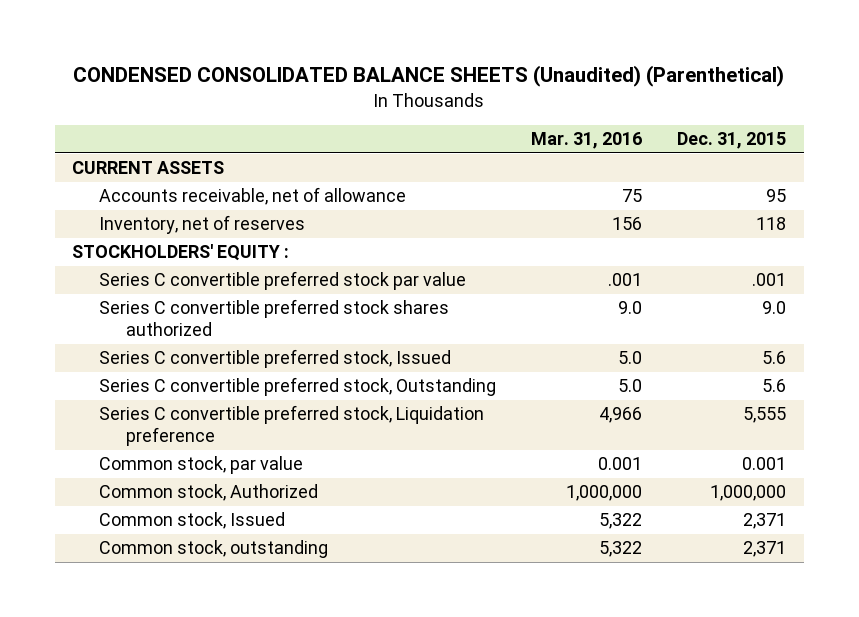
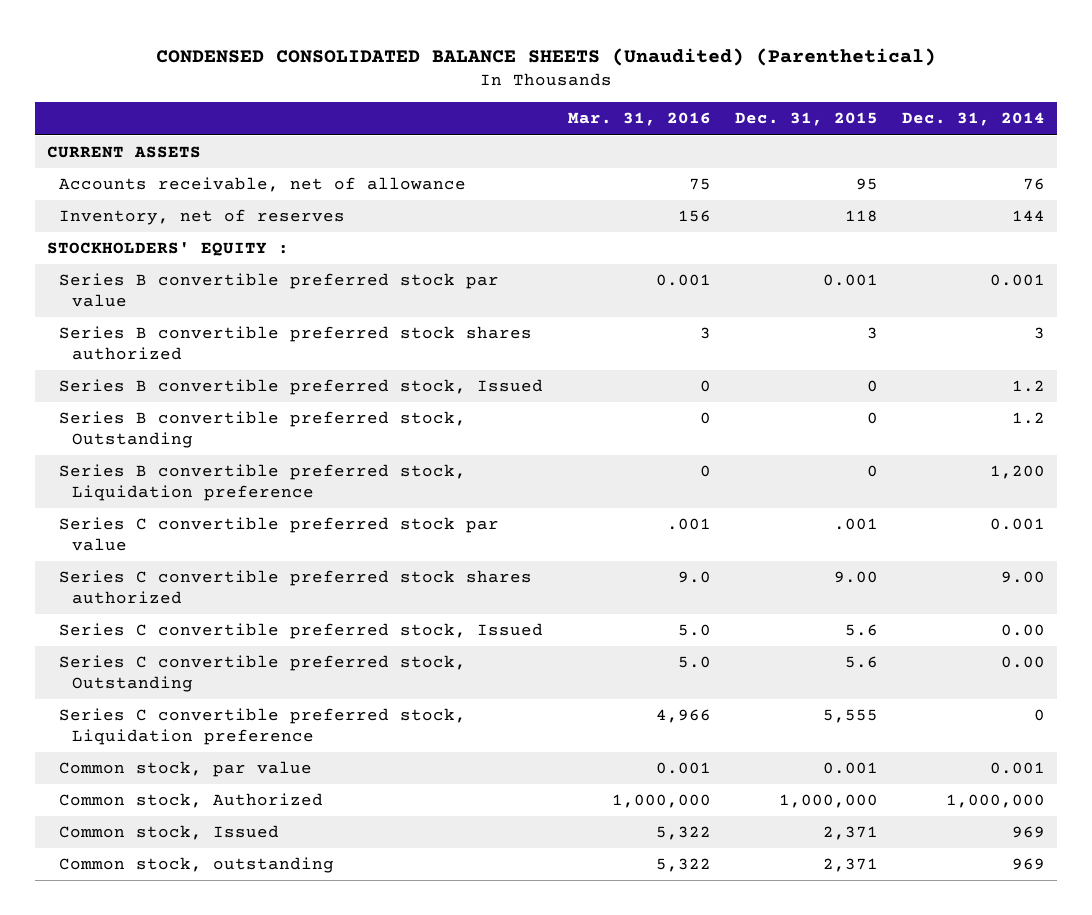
none -> [901,112,1045,127] Dec. 31, 2014
none -> [59,273,500,308] Series B convertible preferred stock par value
none -> [59,326,533,361] Series B convertible preferred stock shares authorized
none -> [59,379,544,396] Series B convertible preferred stock, Issued
none -> [59,411,467,449] Series B convertible preferred stock, Outstanding
none -> [59,464,467,502] Series B convertible preferred stock, Liquidation preference
[762,301,787,315] 9.0 -> [833,571,878,584] 9.00

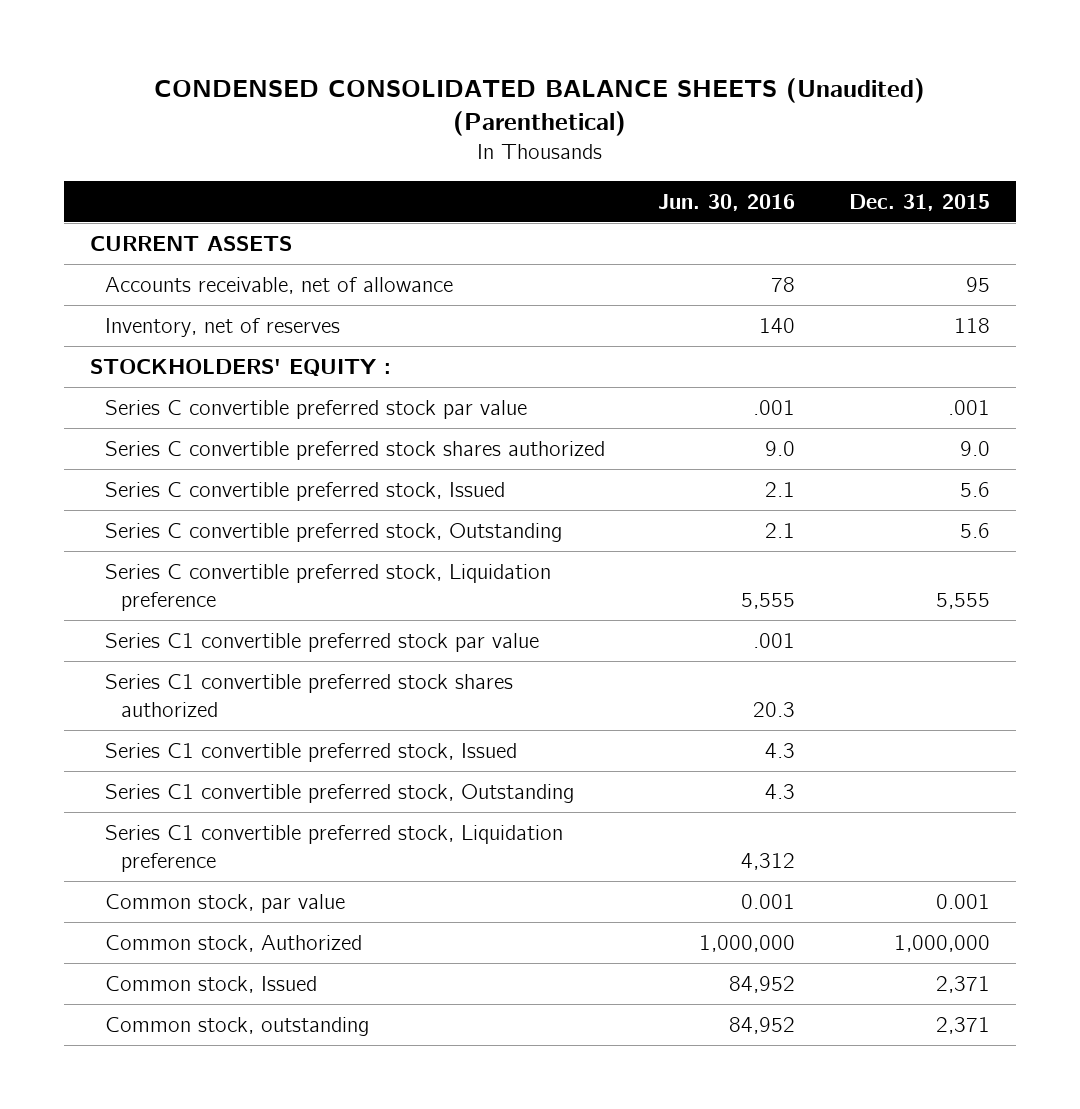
[567,112,711,127] Mar. 31, 2016 -> none
[901,112,1045,127] Dec. 31, 2014 -> none
none -> [658,193,796,211] Jun. 30, 2016
[59,273,500,308] Series B convertible preferred stock par value -> none
[59,326,533,361] Series B convertible preferred stock shares authorized -> none
[59,379,544,396] Series B convertible preferred stock, Issued -> none
[59,411,467,449] Series B convertible preferred stock, Outstanding -> none
[59,464,467,502] Series B convertible preferred stock, Liquidation preference -> none
[833,571,878,584] 9.00 -> [959,441,990,457] 9.0
none -> [105,633,540,653] Series C1 convertible preferred stock par value
none -> [105,674,514,717] Series C1 convertible preferred stock shares authorized
none -> [105,743,518,763] Series C1 convertible preferred stock, Issued
none -> [105,784,575,804] Series C1 convertible preferred stock, Outstanding
none -> [105,825,564,872] Series C1 convertible preferred stock, Liquidation preference

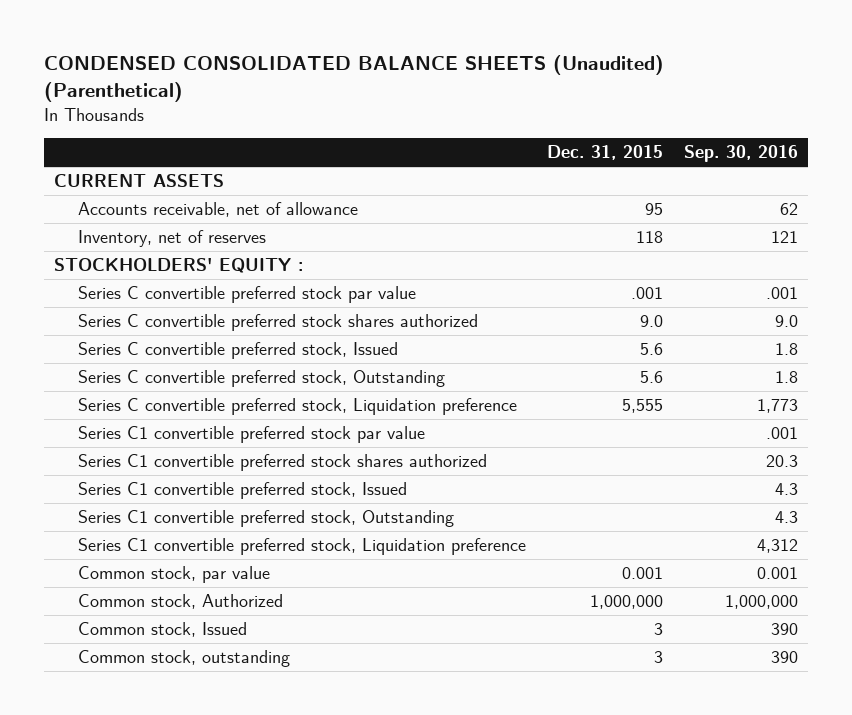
[658,193,796,211] Jun. 30, 2016 -> none
none -> [683,145,798,163] Sep. 30, 2016
[935,976,990,994] 2,371 -> [653,623,663,636] 3
[935,1017,990,1035] 2,371 -> [653,651,663,664] 3

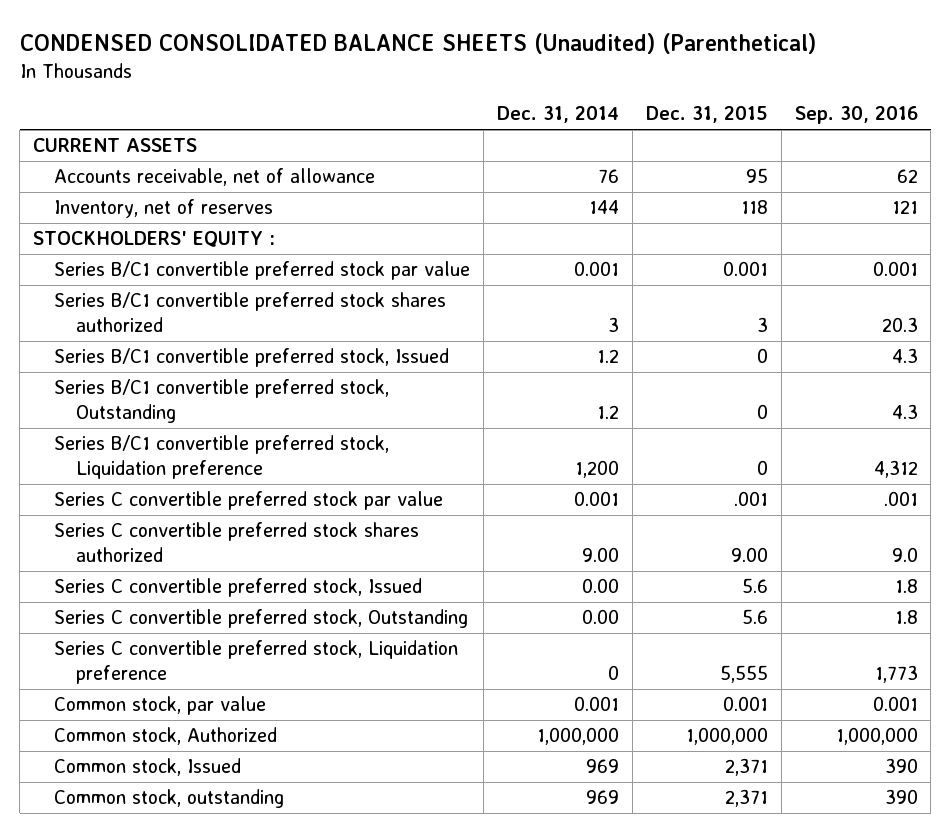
none -> [497,106,620,124] Dec. 31, 2014
none -> [54,261,471,281] Series B/C1 convertible preferred stock par value
none -> [54,292,447,332] Series B/C1 convertible preferred stock shares authorized
none -> [54,348,450,368] Series B/C1 convertible preferred stock, Issued
none -> [54,379,390,423] Series B/C1 convertible preferred stock, Outstanding
none -> [54,435,390,479] Series B/C1 convertible preferred stock, Liquidation preference
[639,315,663,328] 9.0 -> [730,546,768,562] 9.00
[77,426,425,444] Series C1 convertible preferred stock par value -> none
[77,454,487,472] Series C1 convertible preferred stock shares authorized -> none
[77,482,407,500] Series C1 convertible preferred stock, Issued -> none
[77,510,454,528] Series C1 convertible preferred stock, Outstanding -> none
[77,538,526,556] Series C1 convertible preferred stock, Liquidation preference -> none
[653,623,663,636] 3 -> [724,758,768,777] 2,371
[653,651,663,664] 3 -> [724,789,768,808] 2,371

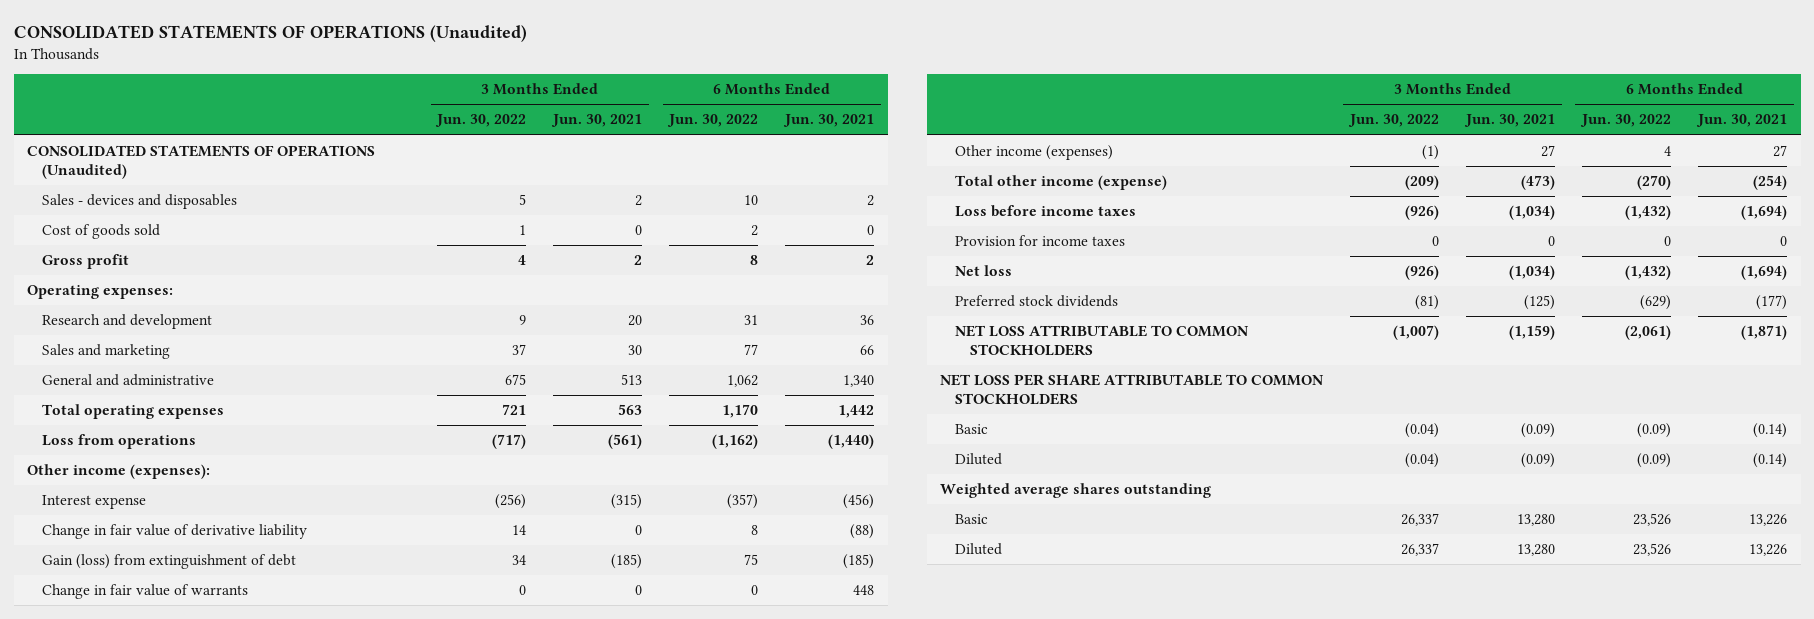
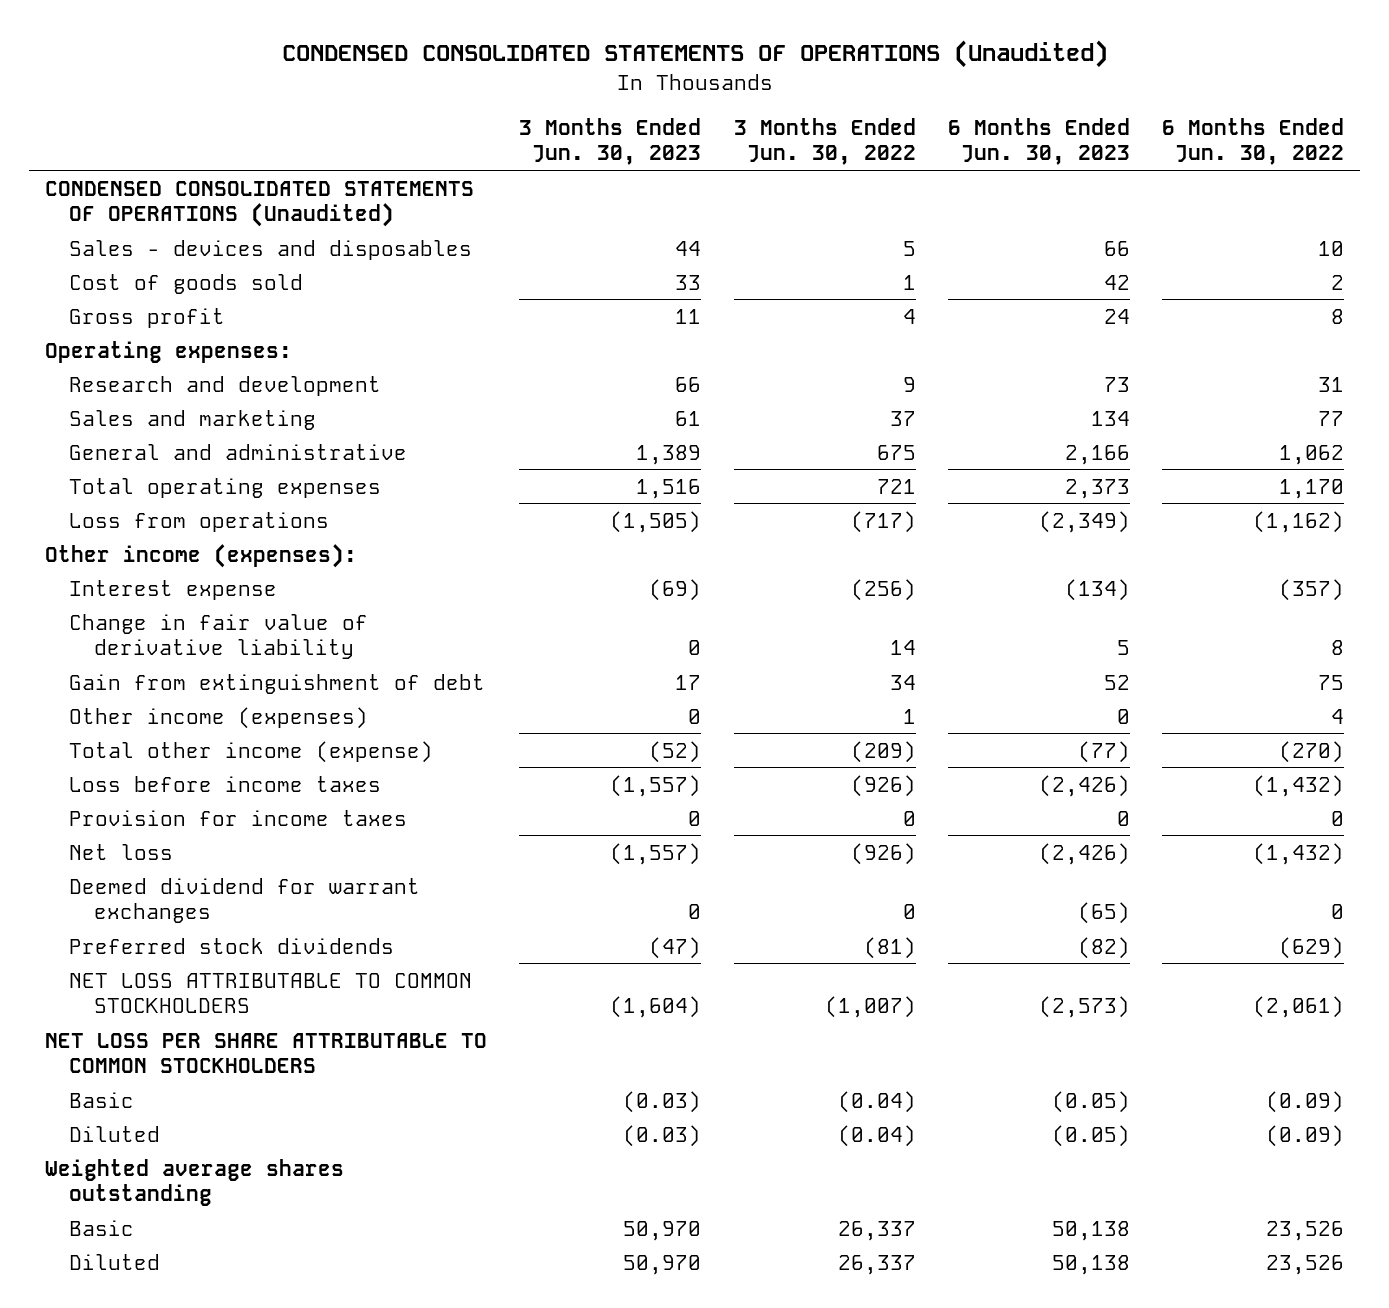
[13,24,527,42] CONSOLIDATED STATEMENTS OF OPERATIONS (Unaudited) -> [281,40,1108,69] CONDENSED CONSOLIDATED STATEMENTS OF OPERATIONS (Unaudited)
[551,114,643,128] Jun. 30, 2021 -> none
[783,114,875,128] Jun. 30, 2021 -> none
none -> [519,118,702,166] 3 Months Ended Jun. 30, 2023
none -> [947,118,1130,166] 6 Months Ended Jun. 30, 2023
[27,145,376,179] CONSOLIDATED STATEMENTS OF OPERATIONS (Unaudited) -> [44,180,474,227] CONDENSED CONSOLIDATED STATEMENTS OF OPERATIONS (Unaudited)
[42,584,249,600] Change in fair value of warrants -> none
[42,554,297,570] Gain (loss) from extinguishment of debt -> [69,673,486,694] Gain from extinguishment of debt
[1422,145,1440,161] (1) -> [902,708,916,724] 1
none -> [69,877,421,923] Deemed dividend for warrant exchanges

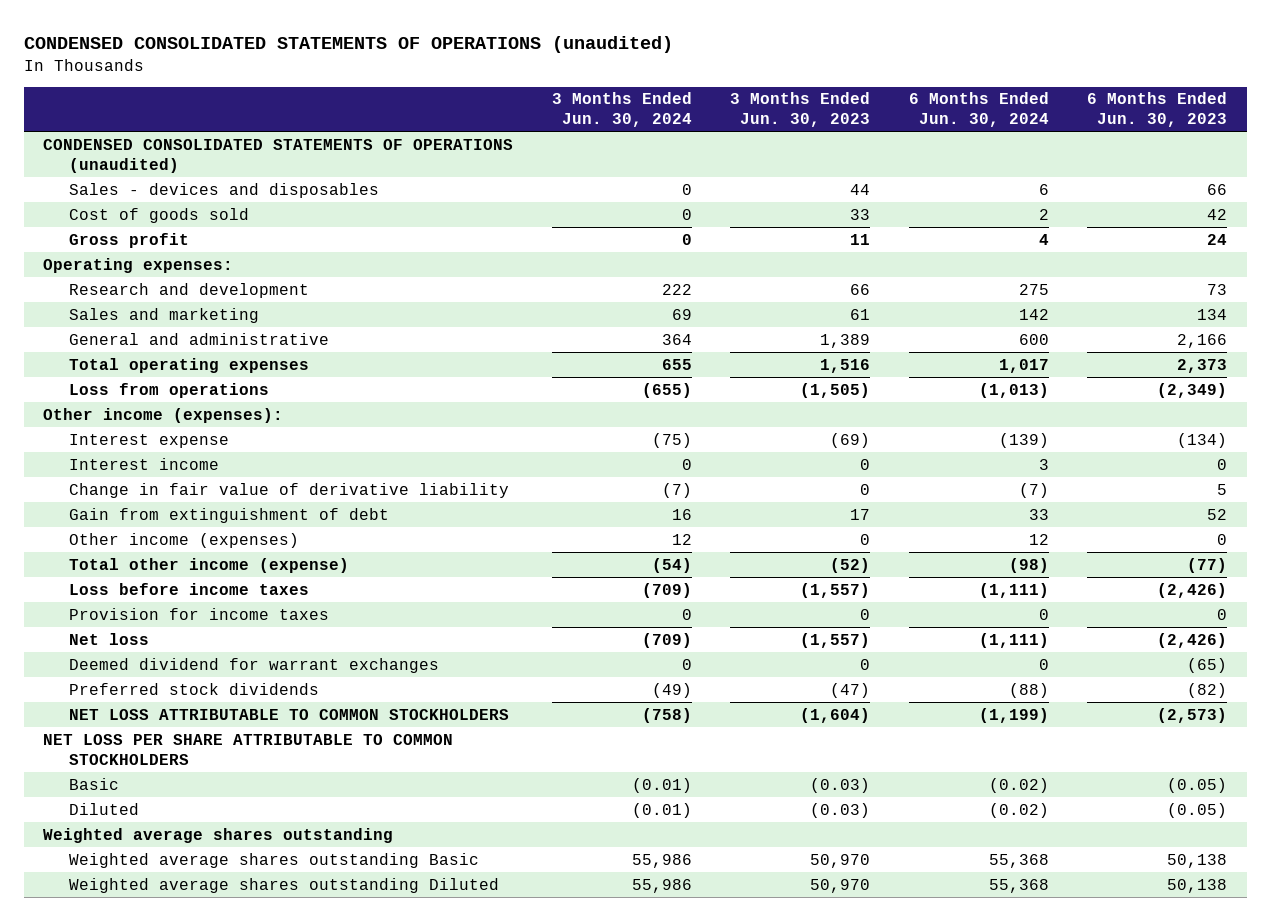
[281,40,1108,69] CONDENSED CONSOLIDATED STATEMENTS OF OPERATIONS (Unaudited) -> [24,35,674,53] CONDENSED CONSOLIDATED STATEMENTS OF OPERATIONS (unaudited)
[733,118,916,166] 3 Months Ended Jun. 30, 2022 -> none
[1162,118,1345,166] 6 Months Ended Jun. 30, 2022 -> none
none -> [551,92,692,128] 3 Months Ended Jun. 30, 2024
none -> [908,92,1049,128] 6 Months Ended Jun. 30, 2024
[44,180,474,227] CONDENSED CONSOLIDATED STATEMENTS OF OPERATIONS (Unaudited) -> [43,138,514,173] CONDENSED CONSOLIDATED STATEMENTS OF OPERATIONS (unaudited)
none -> [68,457,219,470] Interest income
[69,1219,135,1236] Basic -> [68,852,479,868] Weighted average shares outstanding Basic
[69,1253,161,1270] Diluted -> [68,877,499,893] Weighted average shares outstanding Diluted

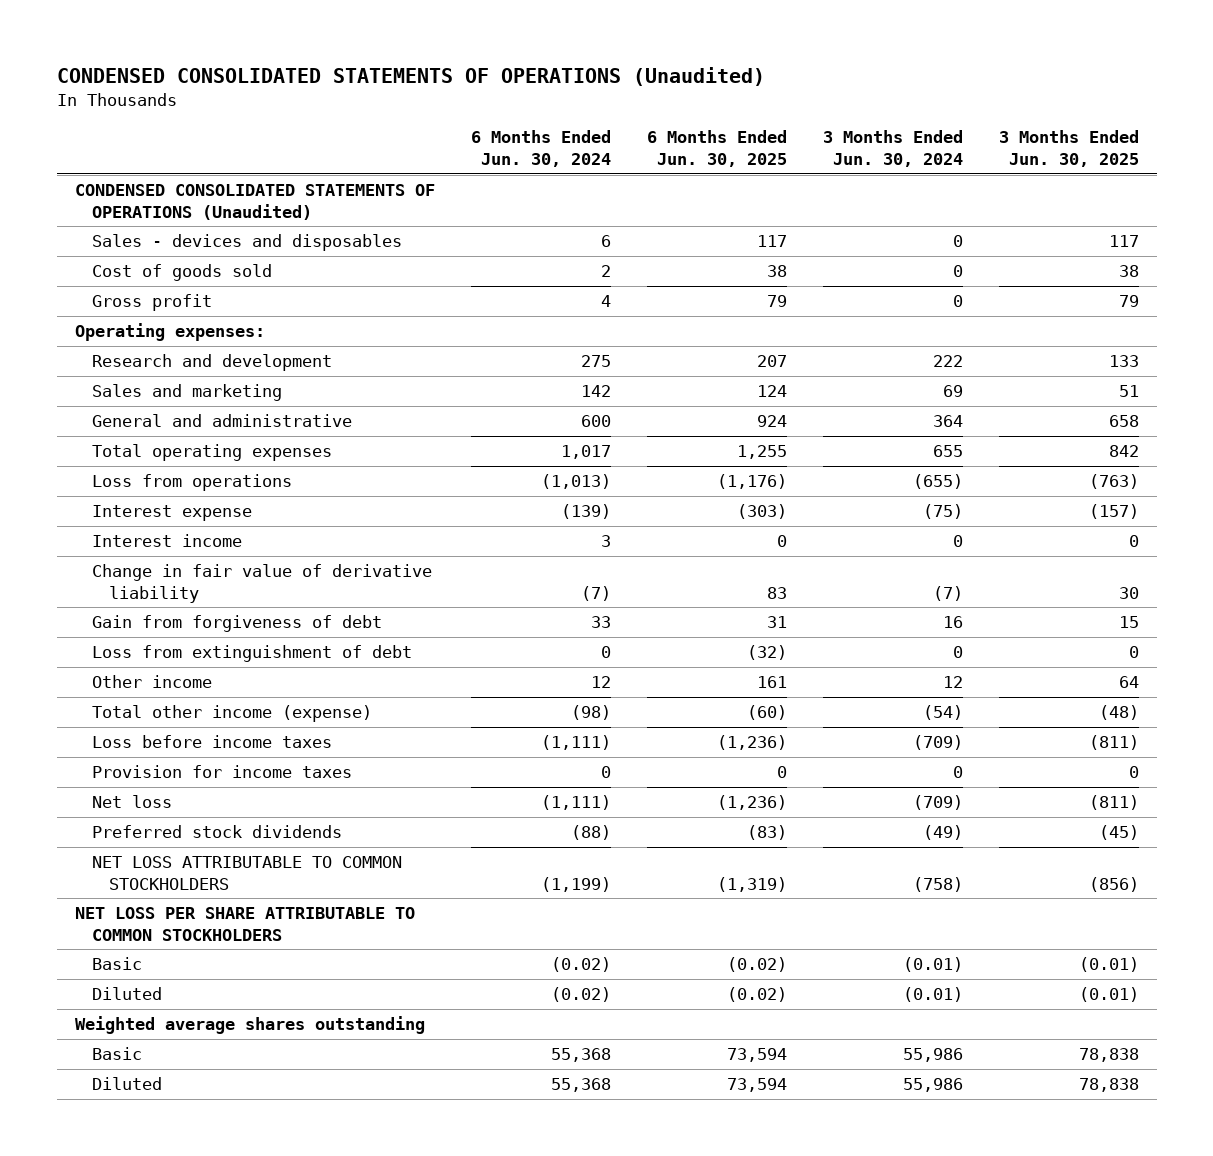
[24,35,674,53] CONDENSED CONSOLIDATED STATEMENTS OF OPERATIONS (unaudited) -> [56,66,765,86] CONDENSED CONSOLIDATED STATEMENTS OF OPERATIONS (Unaudited)
[730,92,871,128] 3 Months Ended Jun. 30, 2023 -> none
[1087,92,1228,128] 6 Months Ended Jun. 30, 2023 -> none
none -> [646,130,787,168] 6 Months Ended Jun. 30, 2025
none -> [998,130,1139,168] 3 Months Ended Jun. 30, 2025
[43,138,514,173] CONDENSED CONSOLIDATED STATEMENTS OF OPERATIONS (unaudited) -> [74,183,435,220] CONDENSED CONSOLIDATED STATEMENTS OF OPERATIONS (Unaudited)
[43,407,284,423] Other income (expenses): -> none
none -> [91,614,382,632] Gain from forgiveness of debt
[68,507,389,523] Gain from extinguishment of debt -> [91,644,412,662] Loss from extinguishment of debt
[671,508,692,520] 16 -> [952,645,963,658] 0
[1028,508,1049,520] 33 -> [600,645,611,658] 0
[68,532,299,548] Other income (expenses) -> [91,674,212,688] Other income
[68,657,439,673] Deemed dividend for warrant exchanges -> none
[68,852,479,868] Weighted average shares outstanding Basic -> [91,1046,142,1060] Basic
[68,877,499,893] Weighted average shares outstanding Diluted -> [91,1076,162,1090] Diluted

